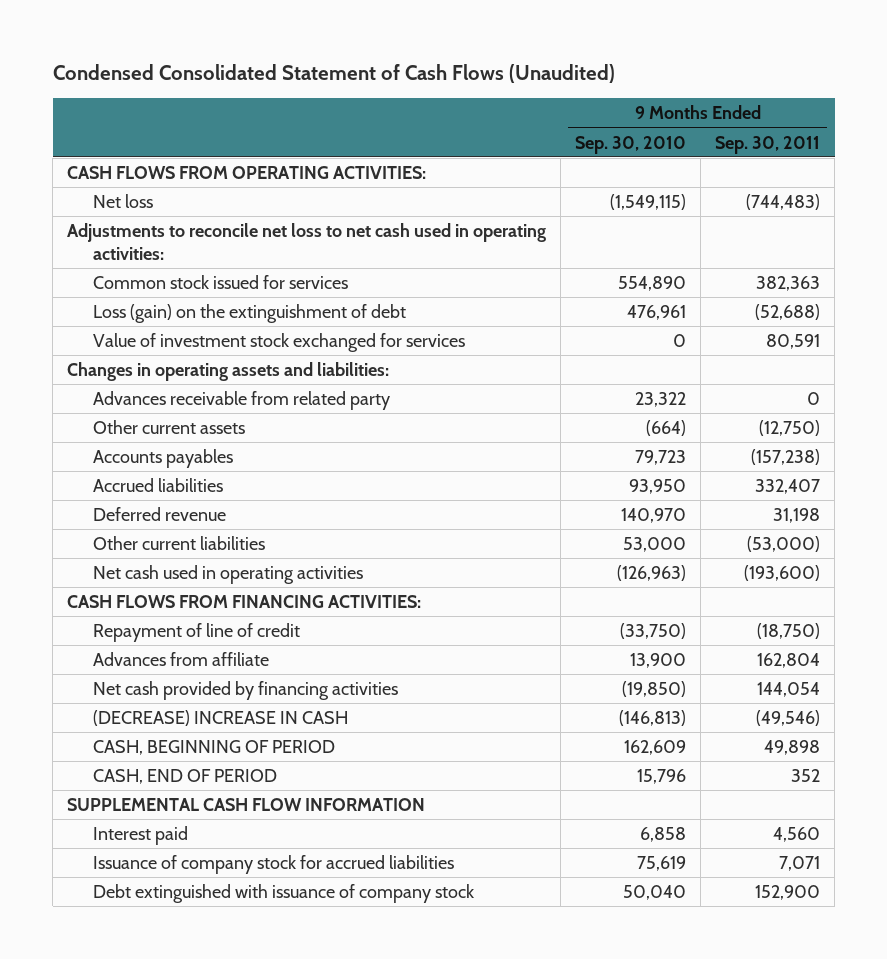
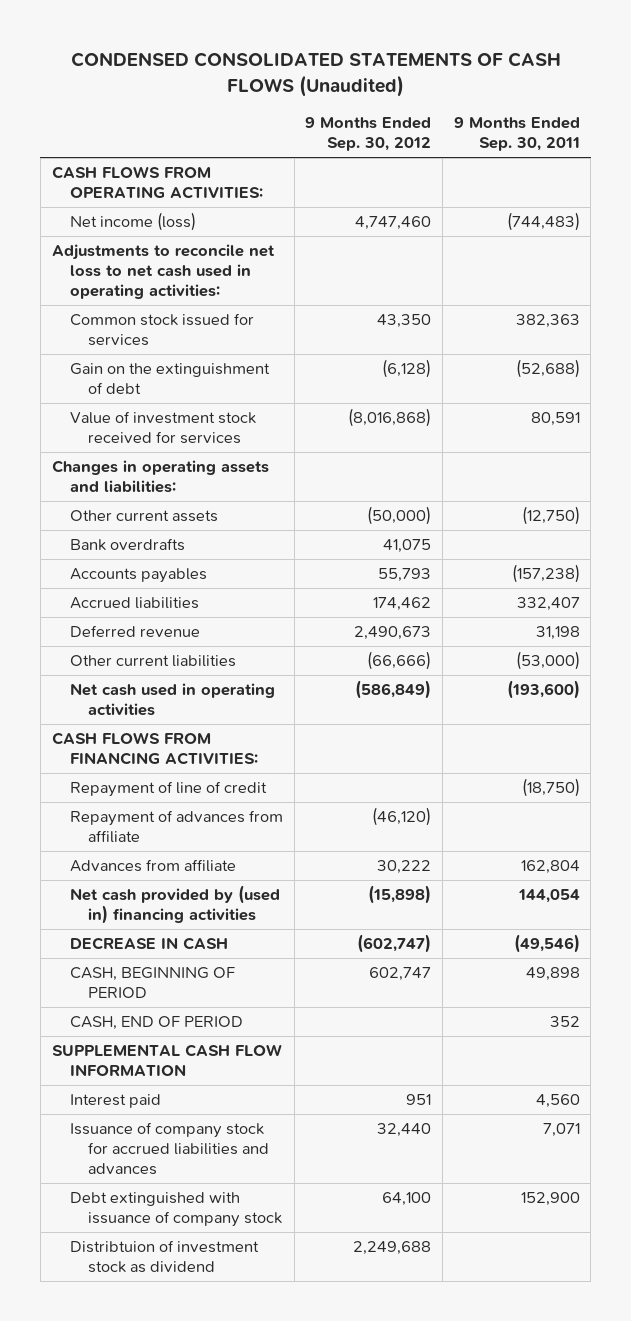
[52,64,615,84] Condensed Consolidated Statement of Cash Flows (Unaudited) -> [70,51,561,97] CONDENSED CONSOLIDATED STATEMENTS OF CASH FLOWS (Unaudited)
[575,135,687,154] Sep. 30, 2010 -> none
none -> [305,117,432,152] 9 Months Ended Sep. 30, 2012
[93,193,154,208] Net loss -> [69,212,196,232] Net income (loss)
[93,303,407,323] Loss (gain) on the extinguishment of debt -> [69,363,270,395] Gain on the extinguishment of debt
[93,332,466,352] Value of investment stock exchanged for services -> [69,411,256,445] Value of investment stock received for services
[93,390,391,410] Advances receivable from related party -> none
none -> [69,538,185,552] Bank overdrafts
none -> [69,810,283,844] Repayment of advances from affiliate
[93,680,399,700] Net cash provided by financing activities -> [69,885,280,925] Net cash provided by (used in) financing activities
[93,709,349,726] (DECREASE) INCREASE IN CASH -> [69,937,228,951] DECREASE IN CASH
[93,854,455,874] Issuance of company stock for accrued liabilities -> [69,1122,269,1176] Issuance of company stock for accrued liabilities and advances
none -> [69,1240,259,1274] Distribtuion of investment stock as dividend

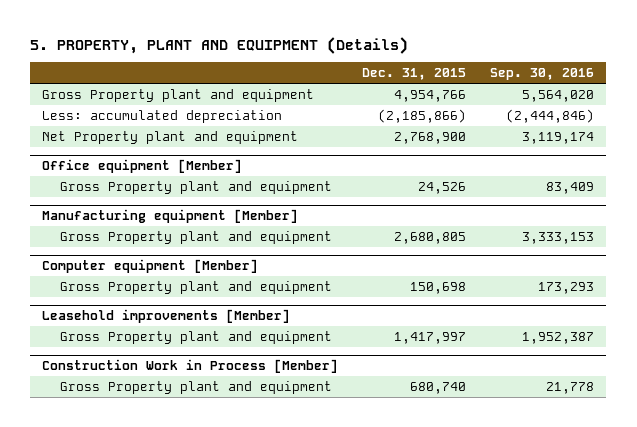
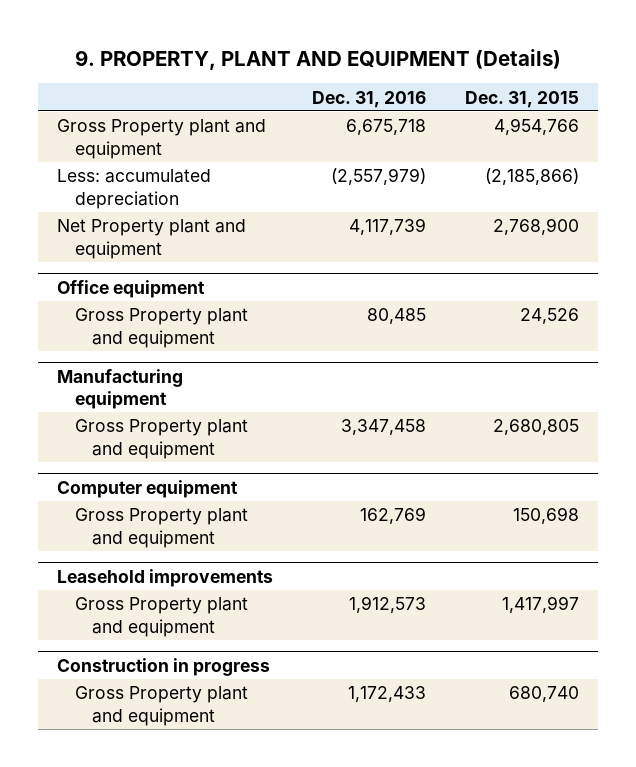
[30,36,409,54] 5. PROPERTY, PLANT AND EQUIPMENT (Details) -> [75,48,562,70] 9. PROPERTY, PLANT AND EQUIPMENT (Details)
[490,68,595,81] Sep. 30, 2016 -> none
none -> [312,90,427,108] Dec. 31, 2016
[42,159,243,174] Office equipment [Member] -> [57,279,206,298] Office equipment
[42,209,299,224] Manufacturing equipment [Member] -> [57,368,184,409] Manufacturing equipment
[42,259,259,274] Computer equipment [Member] -> [57,479,239,498] Computer equipment
[42,309,291,324] Leasehold improvements [Member] -> [57,568,274,587] Leasehold improvements
[42,359,339,374] Construction Work in Process [Member] -> none
none -> [57,657,271,676] Construction in progress

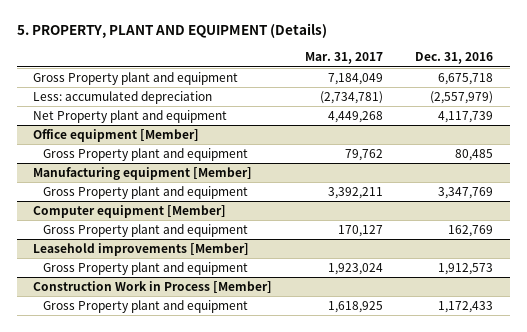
[75,48,562,70] 9. PROPERTY, PLANT AND EQUIPMENT (Details) -> [17,23,328,39] 5. PROPERTY, PLANT AND EQUIPMENT (Details)
[464,90,579,108] Dec. 31, 2015 -> none
none -> [304,52,383,65] Mar. 31, 2017
[57,279,206,298] Office equipment -> [33,128,200,142] Office equipment [Member]
[57,368,184,409] Manufacturing equipment -> [33,166,253,180] Manufacturing equipment [Member]
[341,419,427,436] 3,347,458 -> [438,186,494,199] 3,347,769
[57,479,239,498] Computer equipment -> [33,204,227,218] Computer equipment [Member]
[57,568,274,587] Leasehold improvements -> [33,242,250,256] Leasehold improvements [Member]
[57,657,271,676] Construction in progress -> none
none -> [33,280,273,293] Construction Work in Process [Member]

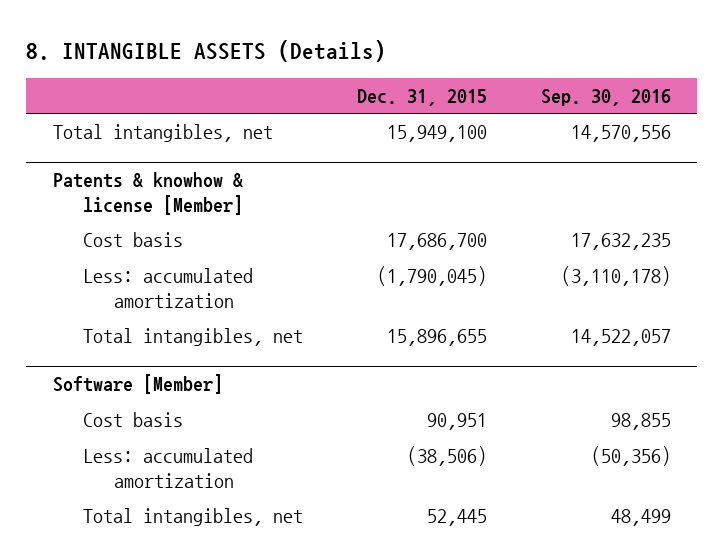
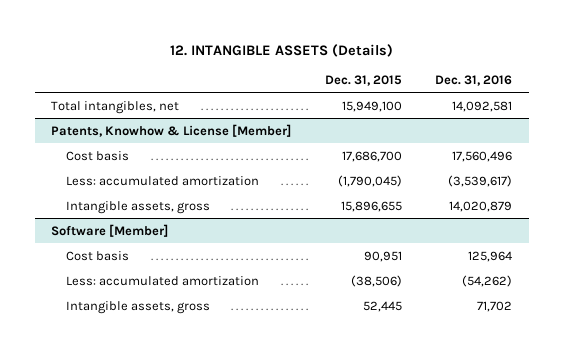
[26,39,387,62] 8. INTANGIBLE ASSETS (Details) -> [169,43,393,57] 12. INTANGIBLE ASSETS (Details)
[540,88,671,106] Sep. 30, 2016 -> none
none -> [435,75,513,87] Dec. 31, 2016
[53,172,244,215] Patents & knowhow & license [Member] -> [51,123,292,137] Patents, Knowhow & License [Member]
[83,328,304,347] Total intangibles, net -> [65,200,210,214] Intangible assets, gross
[83,508,304,527] Total intangibles, net -> [65,300,210,314] Intangible assets, gross

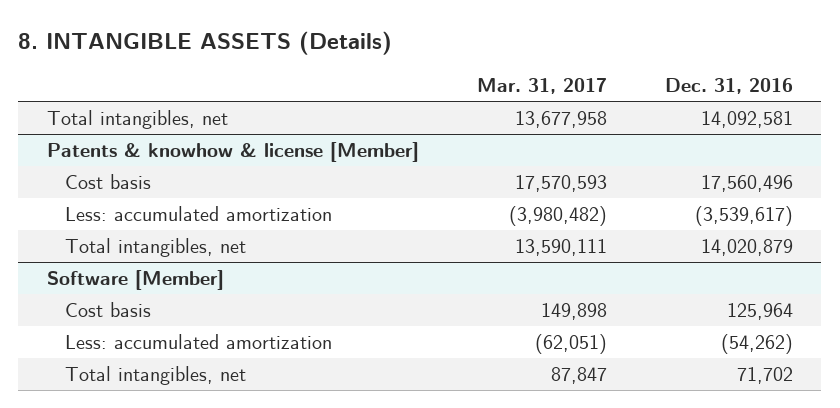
[169,43,393,57] 12. INTANGIBLE ASSETS (Details) -> [18,31,393,56] 8. INTANGIBLE ASSETS (Details)
[324,75,402,87] Dec. 31, 2015 -> none
none -> [476,78,607,95] Mar. 31, 2017
[51,123,292,137] Patents, Knowhow & License [Member] -> [47,142,420,163] Patents & knowhow & license [Member]
[65,200,210,214] Intangible assets, gross -> [65,238,247,258] Total intangibles, net
[65,300,210,314] Intangible assets, gross -> [65,366,247,386] Total intangibles, net

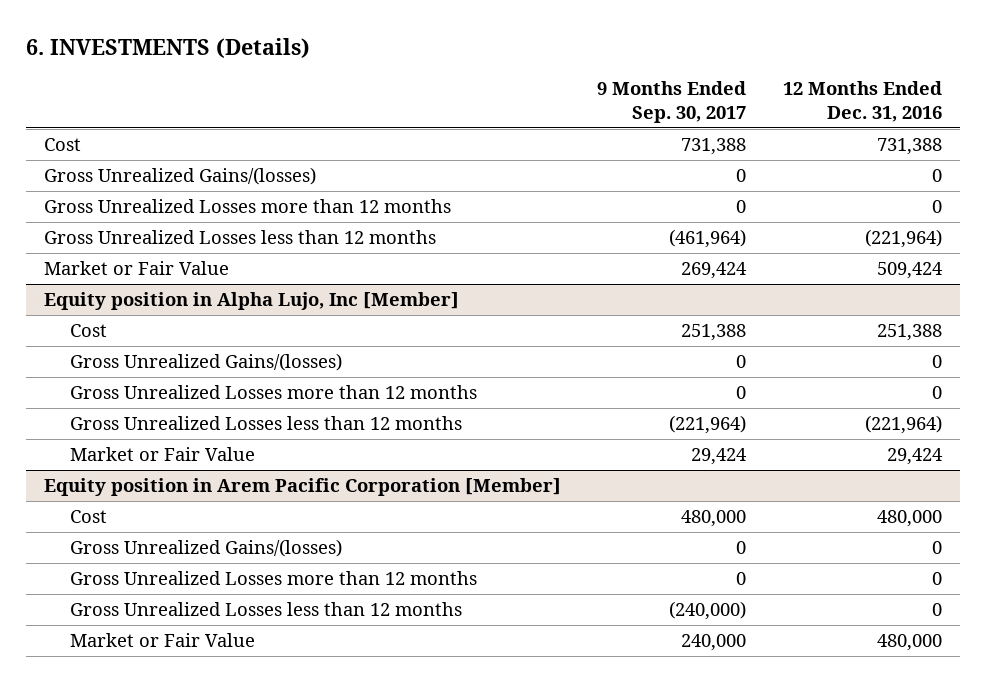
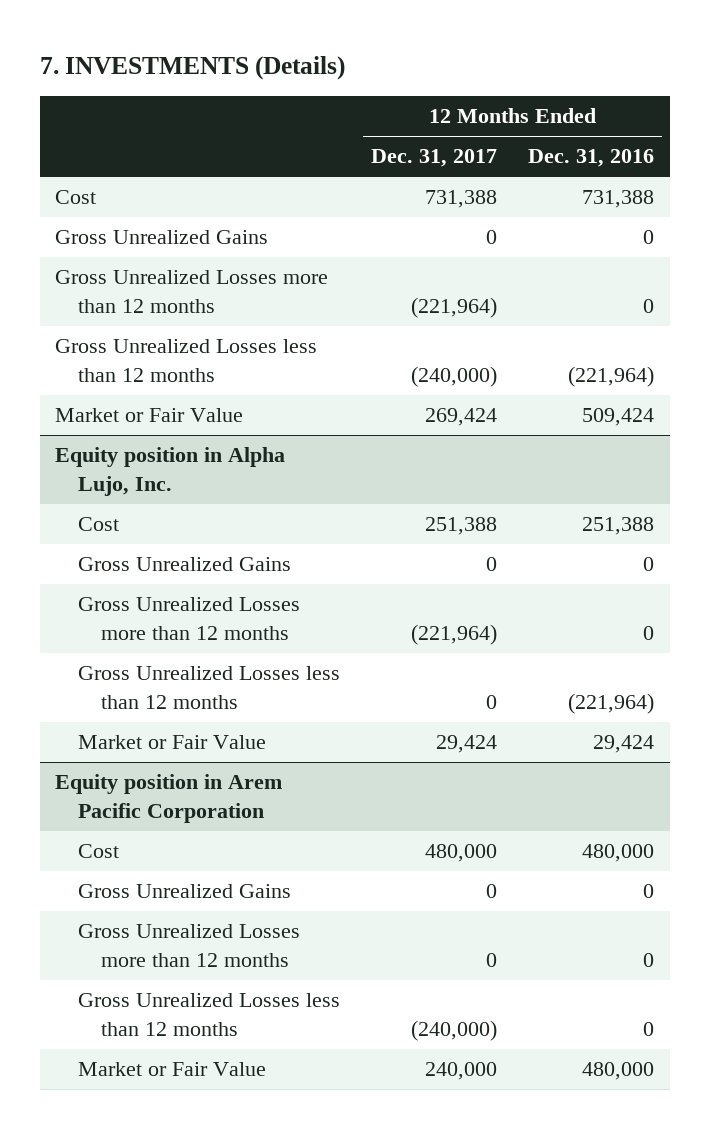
[25,37,310,58] 6. INVESTMENTS (Details) -> [39,55,345,80] 7. INVESTMENTS (Details)
[597,81,747,123] 9 Months Ended Sep. 30, 2017 -> none
none -> [370,149,497,168] Dec. 31, 2017
[44,167,317,186] Gross Unrealized Gains/(losses) -> [55,230,269,245] Gross Unrealized Gains
[44,292,460,311] Equity position in Alpha Lujo, Inc [Member] -> [55,447,286,496] Equity position in Alpha Lujo, Inc.
[70,353,343,372] Gross Unrealized Gains/(losses) -> [77,557,291,572] Gross Unrealized Gains
[44,478,562,497] Equity position in Arem Pacific Corporation [Member] -> [55,774,283,823] Equity position in Arem Pacific Corporation
[70,539,343,558] Gross Unrealized Gains/(losses) -> [77,884,291,899] Gross Unrealized Gains

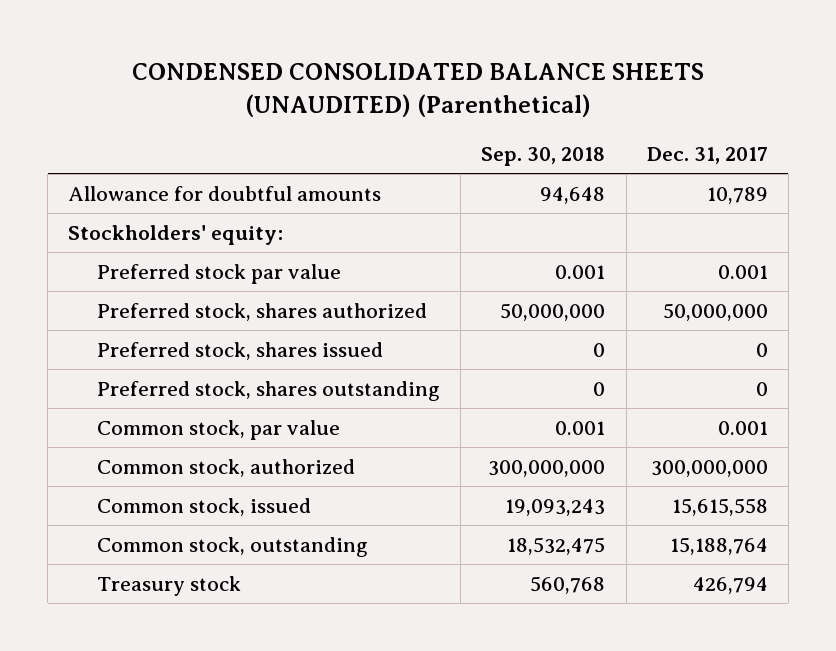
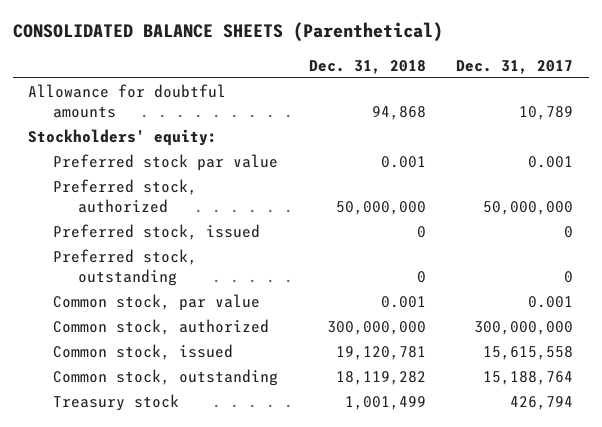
[132,63,705,117] CONDENSED CONSOLIDATED BALANCE SHEETS (UNAUDITED) (Parenthetical) -> [12,22,443,43] CONSOLIDATED BALANCE SHEETS (Parenthetical)
[481,146,606,166] Sep. 30, 2018 -> none
none -> [308,59,426,74] Dec. 31, 2018
[97,302,428,321] Preferred stock, shares authorized -> [53,179,198,214] Preferred stock, authorized
[97,341,384,360] Preferred stock, shares issued -> [53,224,261,241] Preferred stock, issued
[97,380,441,401] Preferred stock, shares outstanding -> [53,249,198,287] Preferred stock, outstanding

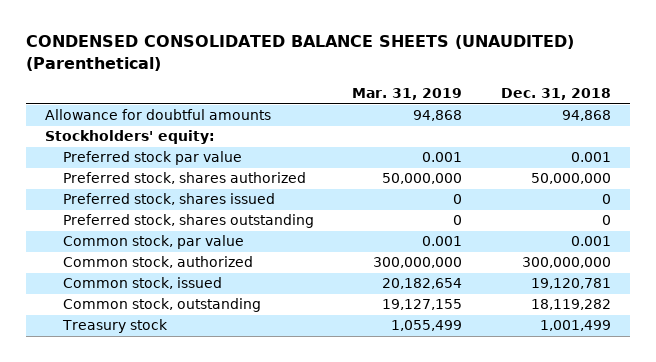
[12,22,443,43] CONSOLIDATED BALANCE SHEETS (Parenthetical) -> [25,35,574,72] CONDENSED CONSOLIDATED BALANCE SHEETS (UNAUDITED) (Parenthetical)
[456,59,574,74] Dec. 31, 2017 -> none
none -> [352,88,463,101] Mar. 31, 2019
[53,179,198,214] Preferred stock, authorized -> [63,172,307,185] Preferred stock, shares authorized
[53,224,261,241] Preferred stock, issued -> [63,193,276,206] Preferred stock, shares issued
[53,249,198,287] Preferred stock, outstanding -> [63,214,315,229] Preferred stock, shares outstanding

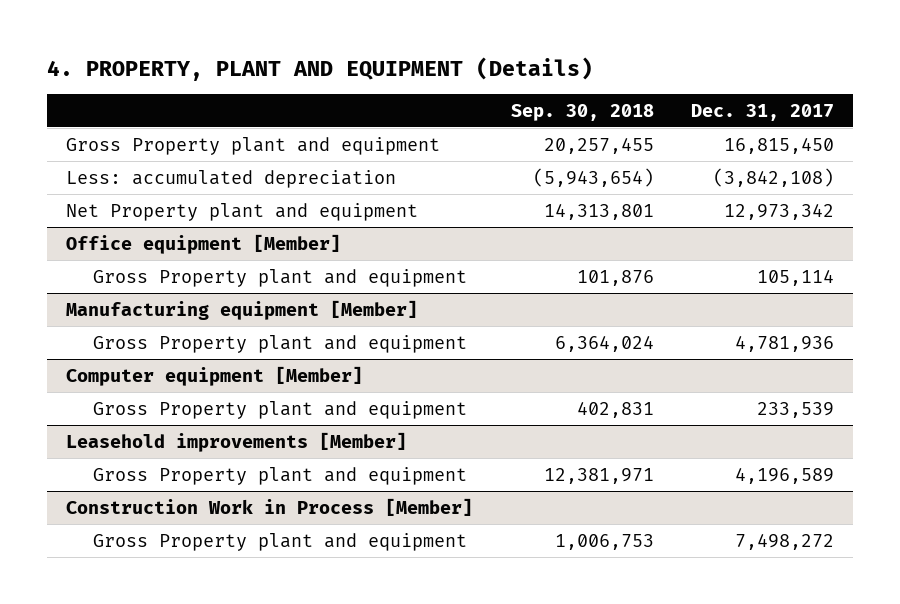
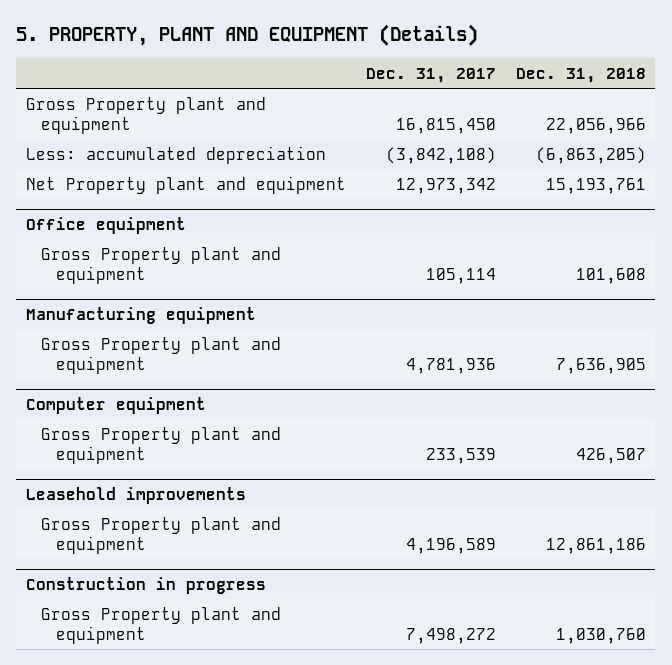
[47,56,594,81] 4. PROPERTY, PLANT AND EQUIPMENT (Details) -> [16,24,479,47] 5. PROPERTY, PLANT AND EQUIPMENT (Details)
[510,103,654,121] Sep. 30, 2018 -> none
none -> [515,67,646,83] Dec. 31, 2018
[66,234,342,255] Office equipment [Member] -> [26,216,187,234] Office equipment
[66,300,419,321] Manufacturing equipment [Member] -> [26,306,257,324] Manufacturing equipment
[66,366,364,387] Computer equipment [Member] -> [26,396,207,414] Computer equipment
[66,432,408,453] Leasehold improvements [Member] -> [26,486,247,504] Leasehold improvements
[66,498,474,517] Construction Work in Process [Member] -> none
none -> [26,576,267,594] Construction in progress

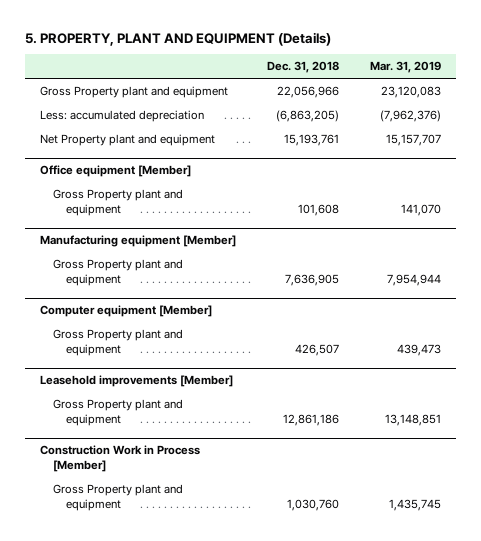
[365,67,496,83] Dec. 31, 2017 -> none
none -> [369,61,441,74] Mar. 31, 2019
[26,216,187,234] Office equipment -> [39,165,191,178] Office equipment [Member]
[26,306,257,324] Manufacturing equipment -> [39,235,236,248] Manufacturing equipment [Member]
[26,396,207,414] Computer equipment -> [39,305,212,318] Computer equipment [Member]
[26,486,247,504] Leasehold improvements -> [39,375,233,388] Leasehold improvements [Member]
[26,576,267,594] Construction in progress -> none
none -> [39,445,200,473] Construction Work in Process [Member]

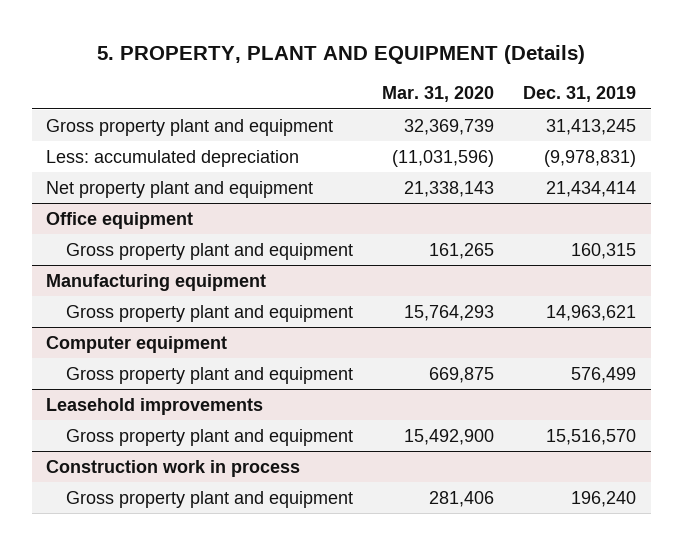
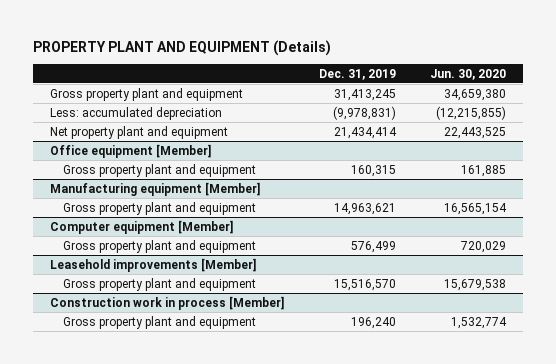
[97,44,586,64] 5. PROPERTY, PLANT AND EQUIPMENT (Details) -> [32,39,331,56] PROPERTY PLANT AND EQUIPMENT (Details)
[382,86,495,103] Mar. 31, 2020 -> none
none -> [430,68,507,80] Jun. 30, 2020
[46,211,194,229] Office equipment -> [50,143,212,158] Office equipment [Member]
[46,273,267,291] Manufacturing equipment -> [50,181,261,196] Manufacturing equipment [Member]
[46,335,228,353] Computer equipment -> [50,219,234,234] Computer equipment [Member]
[46,397,264,415] Leasehold improvements -> [50,257,257,272] Leasehold improvements [Member]
[46,459,301,477] Construction work in process -> [50,295,285,310] Construction work in process [Member]

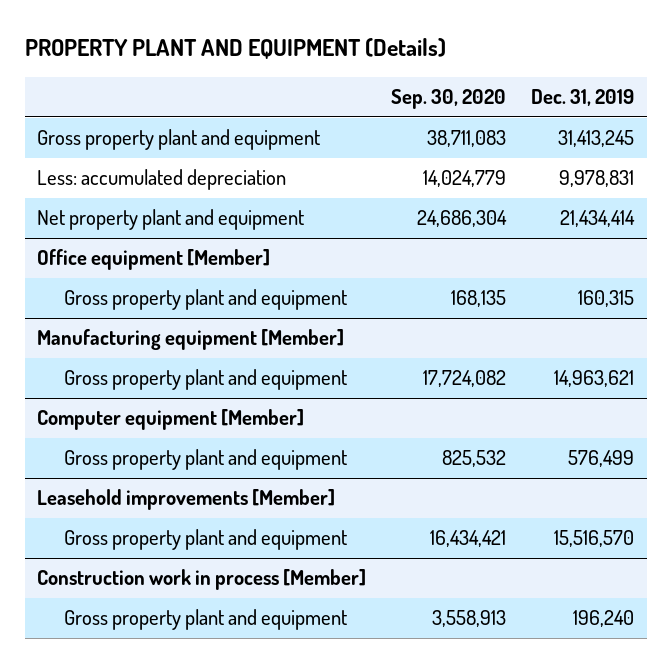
[430,68,507,80] Jun. 30, 2020 -> none
none -> [391,89,507,110] Sep. 30, 2020
[332,105,396,120] (9,978,831) -> [559,170,635,188] 9,978,831

